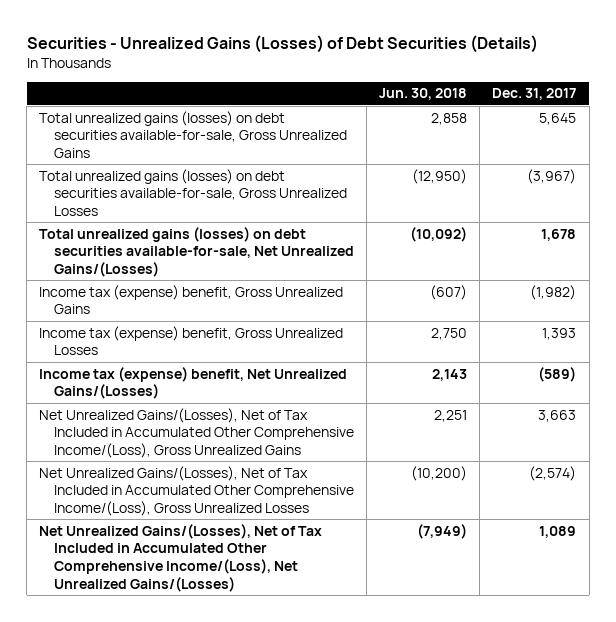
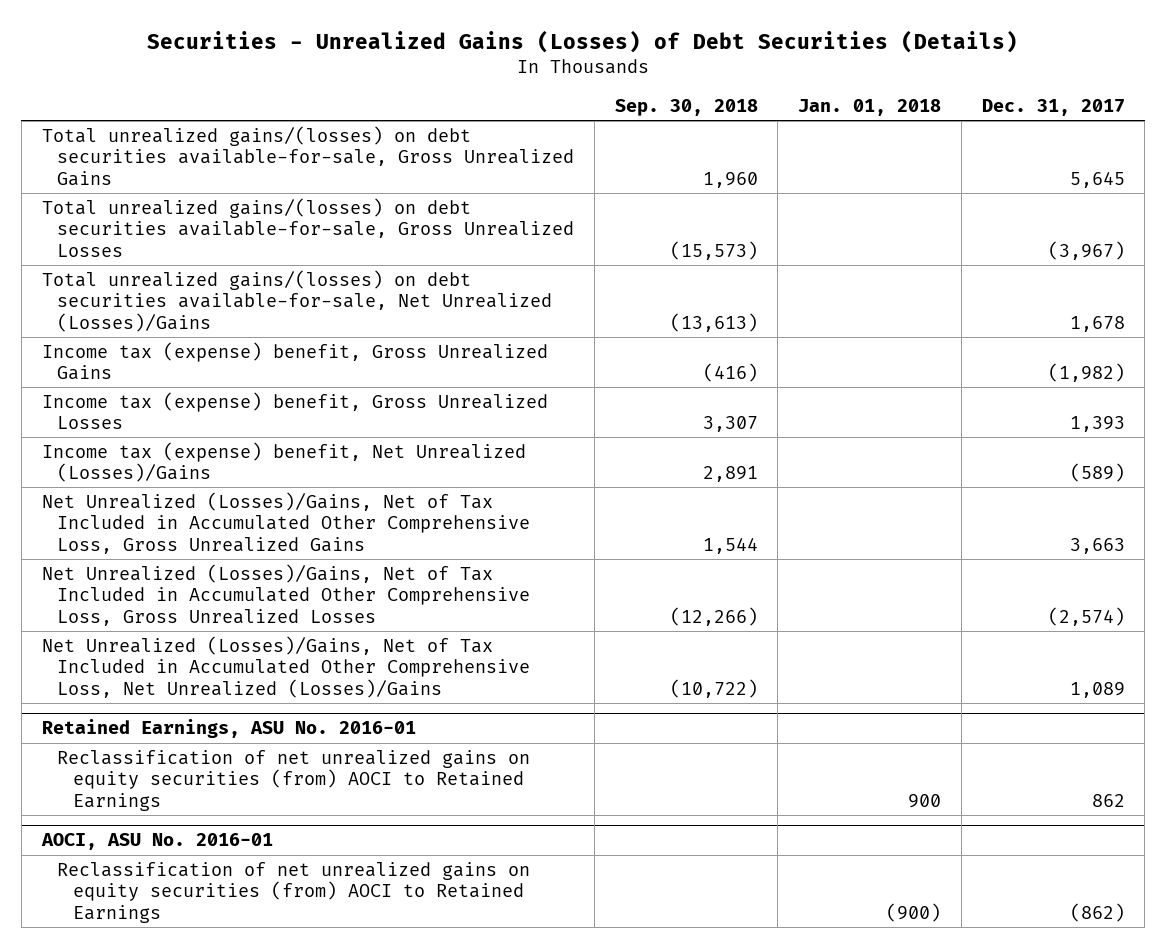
[379,88,468,101] Jun. 30, 2018 -> none
none -> [614,98,758,116] Sep. 30, 2018
none -> [798,98,942,116] Jan. 01, 2018
[39,110,348,158] Total unrealized gains (losses) on debt securities available-for-sale, Gross Unrealized Gains -> [41,125,575,186] Total unrealized gains/(losses) on debt securities available-for-sale, Gross Unrealized Gains
[39,168,348,216] Total unrealized gains (losses) on debt securities available-for-sale, Gross Unrealized Losses -> [41,197,575,257] Total unrealized gains/(losses) on debt securities available-for-sale, Gross Unrealized Losses
[39,226,355,277] Total unrealized gains (losses) on debt securities available-for-sale, Net Unrealized Gains/(Losses) -> [41,269,553,332] Total unrealized gains/(losses) on debt securities available-for-sale, Net Unrealized (Losses)/Gains
[39,366,348,400] Income tax (expense) benefit, Net Unrealized Gains/(Losses) -> [41,441,526,483] Income tax (expense) benefit, Net Unrealized (Losses)/Gains
[39,407,355,458] Net Unrealized Gains/(Losses), Net of Tax Included in Accumulated Other Comprehensive Income/(Loss), Gross Unrealized Gains -> [41,491,531,554] Net Unrealized (Losses)/Gains, Net of Tax Included in Accumulated Other Comprehensive Loss, Gross Unrealized Gains
[39,465,355,516] Net Unrealized Gains/(Losses), Net of Tax Included in Accumulated Other Comprehensive Income/(Loss), Gross Unrealized Losses -> [41,563,531,626] Net Unrealized (Losses)/Gains, Net of Tax Included in Accumulated Other Comprehensive Loss, Gross Unrealized Losses
[39,523,323,592] Net Unrealized Gains/(Losses), Net of Tax Included in Accumulated Other Comprehensive Income/(Loss), Net Unrealized Gains/(Losses) -> [41,635,531,698] Net Unrealized (Losses)/Gains, Net of Tax Included in Accumulated Other Comprehensive Loss, Net Unrealized (Losses)/Gains
none -> [41,719,416,739] Retained Earnings, ASU No. 2016-01
none -> [57,749,531,811] Reclassification of net unrealized gains on equity securities (from) AOCI to Retained Earnings
none -> [40,833,273,851] AOCI, ASU No. 2016-01
none -> [57,861,531,923] Reclassification of net unrealized gains on equity securities (from) AOCI to Retained Earnings

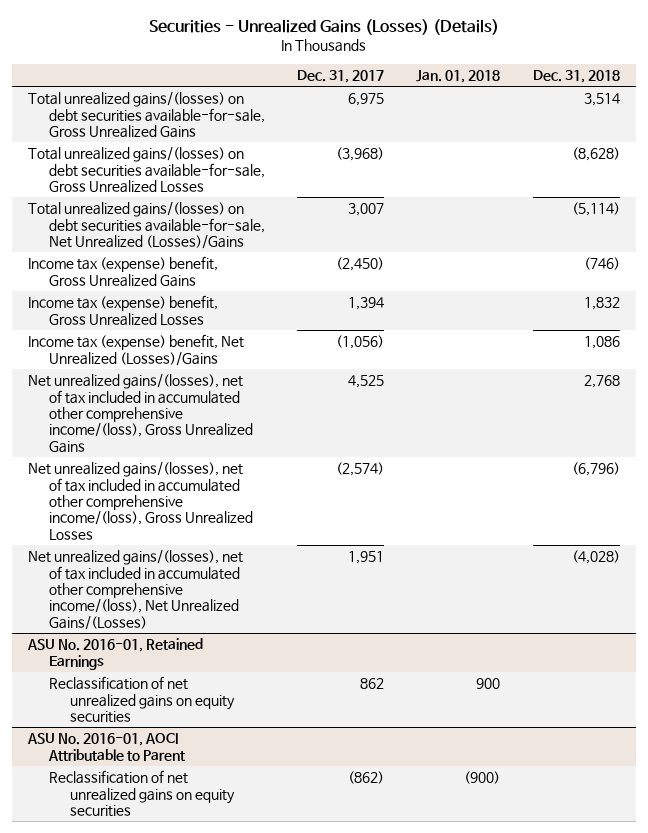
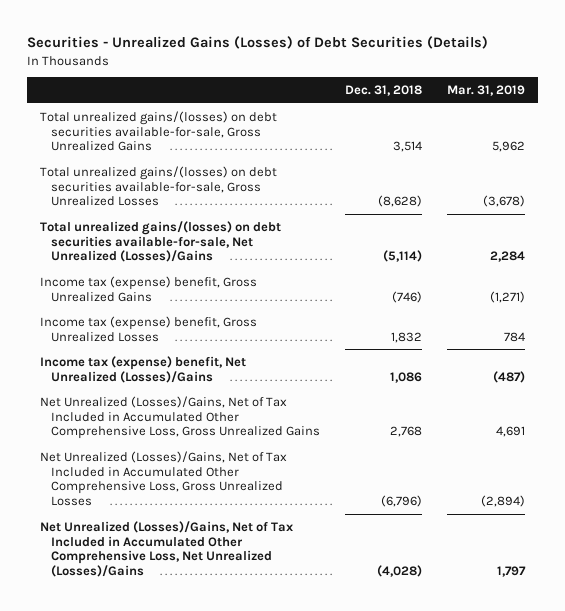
[148,19,499,36] Securities - Unrealized Gains (Losses) (Details) -> [27,36,489,50] Securities - Unrealized Gains (Losses) of Debt Securities (Details)
[297,69,385,83] Dec. 31, 2017 -> none
[416,69,501,83] Jan. 01, 2018 -> none
none -> [447,85,526,97] Mar. 31, 2019
[27,638,204,670] ASU No. 2016-01, Retained Earnings -> none
[48,676,235,723] Reclassification of net unrealized gains on equity securities -> none
[27,733,185,761] ASU No. 2016-01, AOCI Attributable to Parent -> none
[48,770,235,817] Reclassification of net unrealized gains on equity securities -> none
[28,374,253,453] Net unrealized gains/(losses), net of tax included in accumulated other comprehensive income/(loss), Gross Unrealized Gains -> [40,395,320,440] Net Unrealized (Losses)/Gains, Net of Tax Included in Accumulated Other Comprehensive Loss, Gross Unrealized Gains
[28,462,253,540] Net unrealized gains/(losses), net of tax included in accumulated other comprehensive income/(loss), Gross Unrealized Losses -> [40,450,288,507] Net Unrealized (Losses)/Gains, Net of Tax Included in Accumulated Other Comprehensive Loss, Gross Unrealized Losses
[28,550,244,630] Net unrealized gains/(losses), net of tax included in accumulated other comprehensive income/(loss), Net Unrealized Gains/(Losses) -> [40,520,294,578] Net Unrealized (Losses)/Gains, Net of Tax Included in Accumulated Other Comprehensive Loss, Net Unrealized (Losses)/Gains

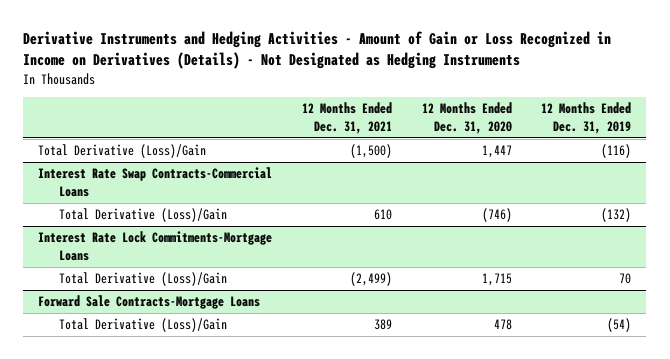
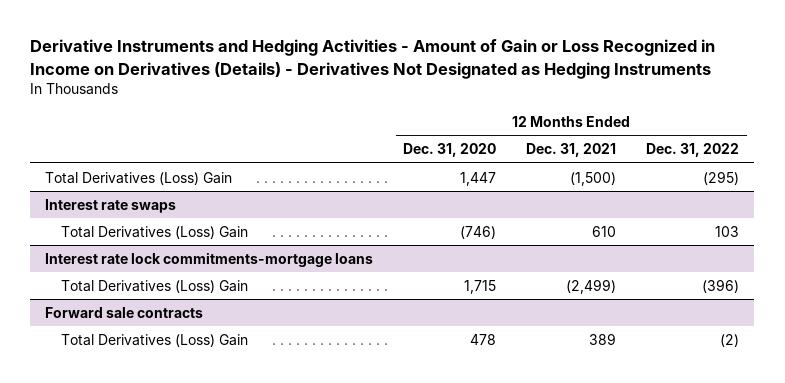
[23,31,612,70] Derivative Instruments and Hedging Activities - Amount of Gain or Loss Recognized in Income on Derivatives (Details) - Not Designated as Hedging Instruments -> [30,39,716,79] Derivative Instruments and Hedging Activities - Amount of Gain or Loss Recognized in Income on Derivatives (Details) - Derivatives Not Designated as Hedging Instruments
[541,102,632,134] 12 Months Ended Dec. 31, 2019 -> none
none -> [646,143,740,158] Dec. 31, 2022
[38,144,207,159] Total Derivative (Loss)/Gain -> [45,171,233,185] Total Derivatives (Loss) Gain
[38,167,273,197] Interest Rate Swap Contracts-Commercial Loans -> [45,198,177,213] Interest rate swaps
[59,208,228,223] Total Derivative (Loss)/Gain -> [61,225,249,239] Total Derivatives (Loss) Gain
[38,231,273,261] Interest Rate Lock Commitments-Mortgage Loans -> [45,251,374,267] Interest rate lock commitments-mortgage loans
[59,272,228,287] Total Derivative (Loss)/Gain -> [61,279,249,293] Total Derivatives (Loss) Gain
[38,295,261,310] Forward Sale Contracts-Mortgage Loans -> [45,306,204,318] Forward sale contracts
[59,318,228,333] Total Derivative (Loss)/Gain -> [61,333,249,347] Total Derivatives (Loss) Gain

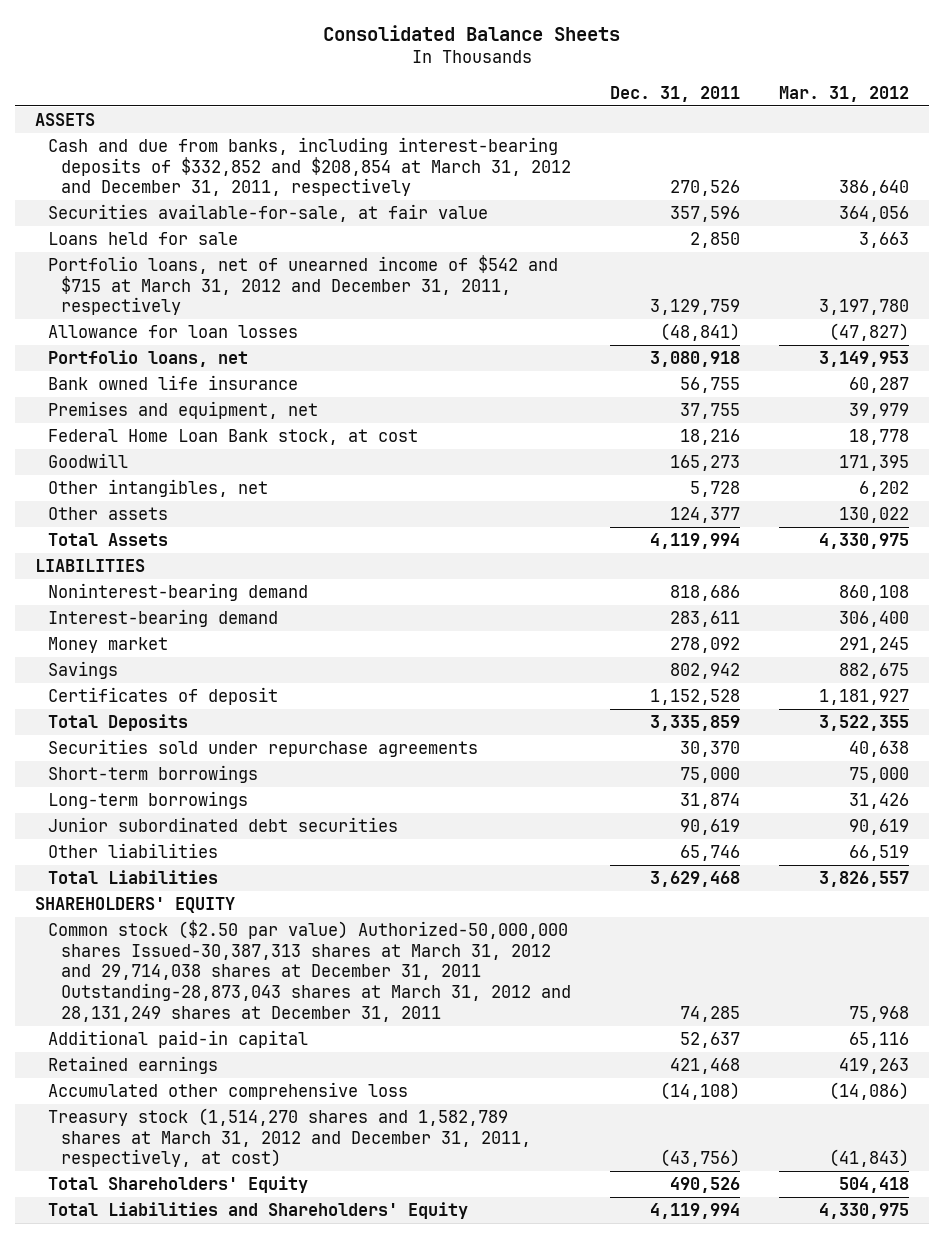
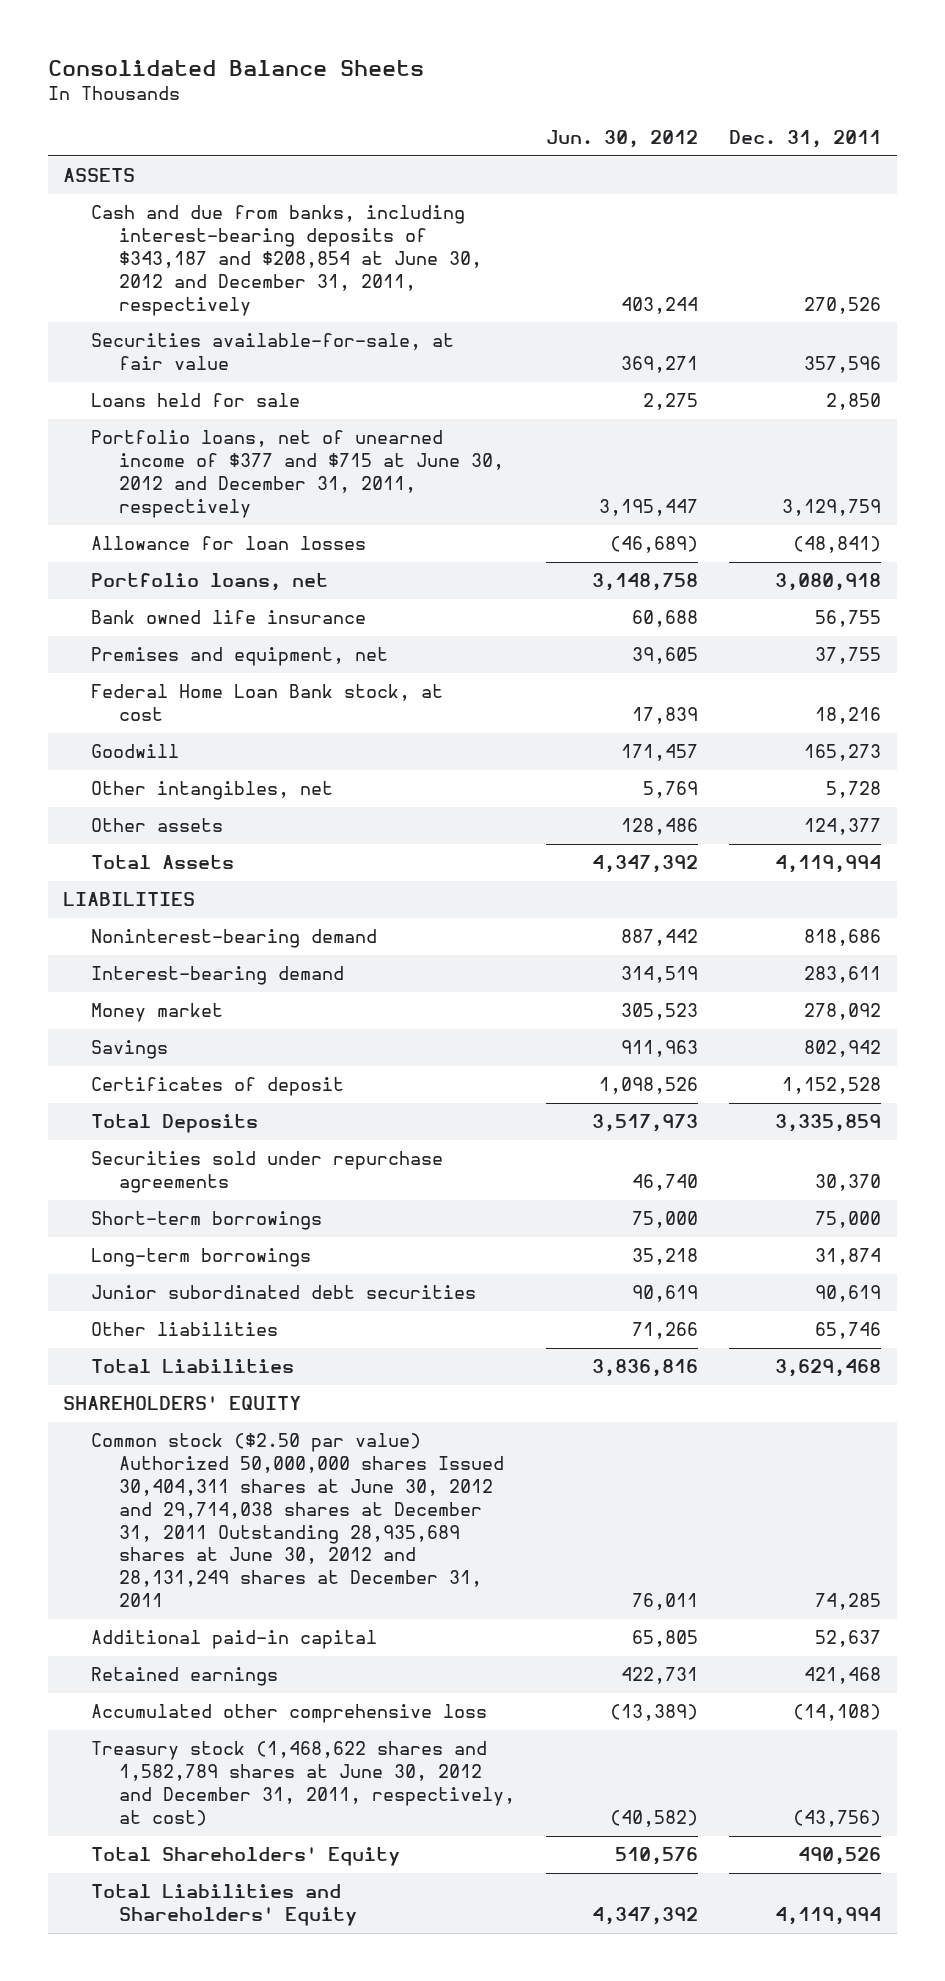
[779,85,910,102] Mar. 31, 2012 -> none
none -> [546,129,699,148] Jun. 30, 2012
[47,137,571,197] Cash and due from banks, including interest-bearing deposits of $332,852 and $208,854 at March 31, 2012 and December 31, 2011, respectively -> [91,205,483,316] Cash and due from banks, including interest-bearing deposits of $343,187 and $208,854 at June 30, 2012 and December 31, 2011, respectively
[47,255,558,316] Portfolio loans, net of unearned income of $542 and $715 at March 31, 2012 and December 31, 2011, respectively -> [91,430,505,518] Portfolio loans, net of unearned income of $377 and $715 at June 30, 2012 and December 31, 2011, respectively
[47,920,571,1022] Common stock ($2.50 par value) Authorized-50,000,000 shares Issued-30,387,313 shares at March 31, 2012 and 29,714,038 shares at December 31, 2011 Outstanding-28,873,043 shares at March 31, 2012 and 28,131,249 shares at December 31, 2011 -> [91,1433,505,1608] Common stock ($2.50 par value) Authorized 50,000,000 shares Issued 30,404,311 shares at June 30, 2012 and 29,714,038 shares at December 31, 2011 Outstanding 28,935,689 shares at June 30, 2012 and 28,131,249 shares at December 31, 2011
[47,1108,531,1168] Treasury stock (1,514,270 shares and 1,582,789 shares at March 31, 2012 and December 31, 2011, respectively, at cost) -> [91,1741,516,1826] Treasury stock (1,468,622 shares and 1,582,789 shares at June 30, 2012 and December 31, 2011, respectively, at cost)

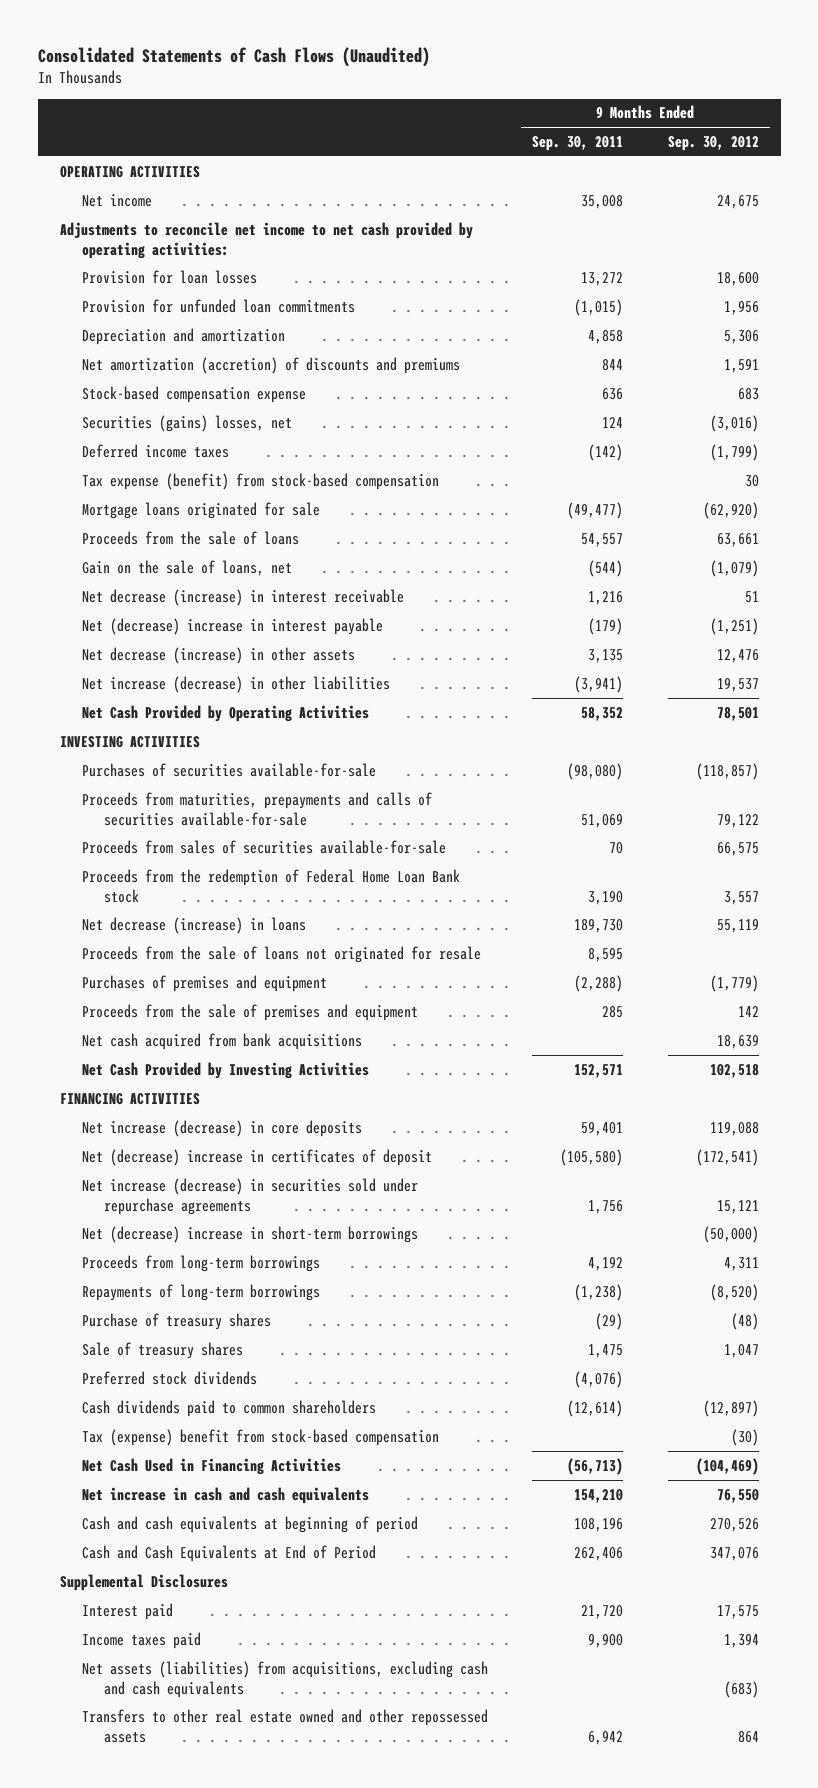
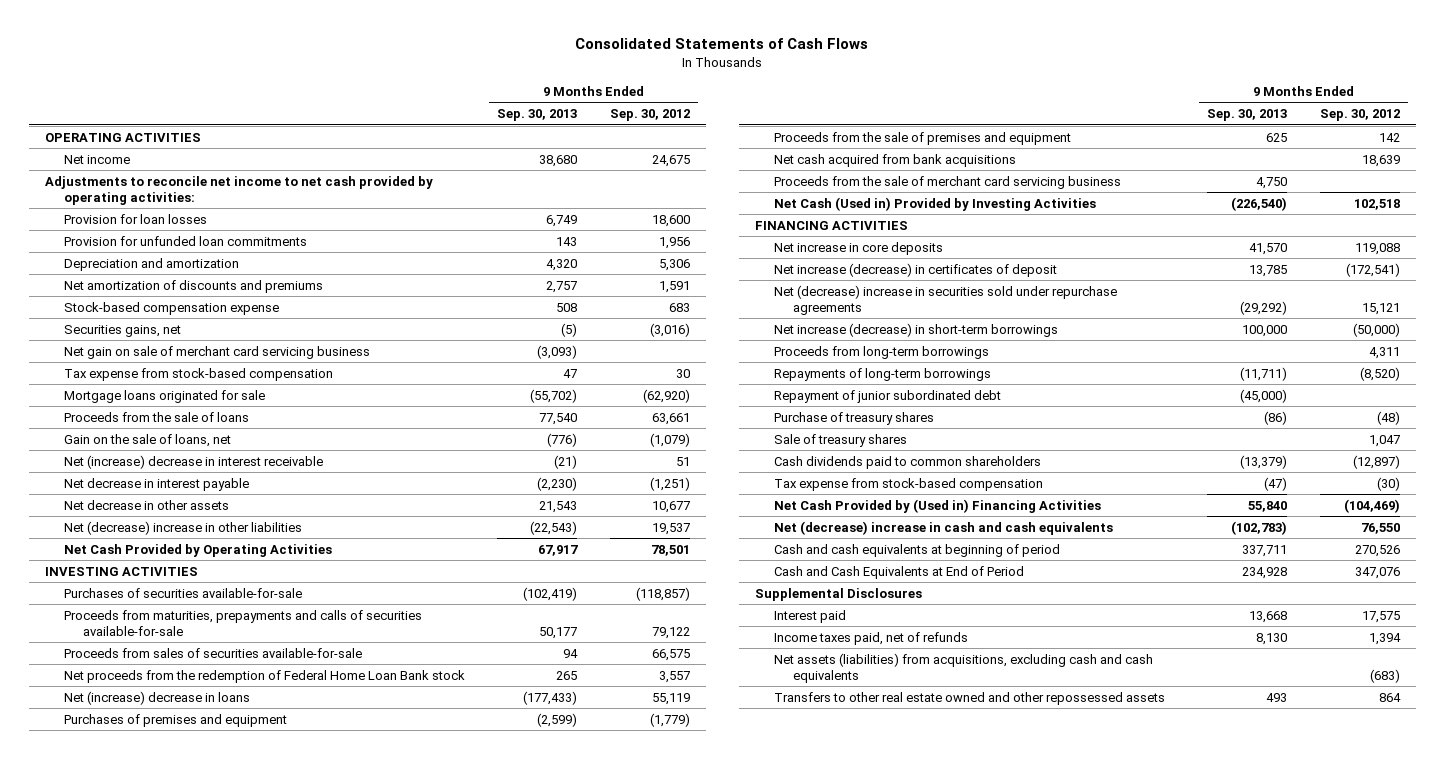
[37,46,430,67] Consolidated Statements of Cash Flows (Unaudited) -> [575,38,869,50] Consolidated Statements of Cash Flows
[532,135,624,151] Sep. 30, 2011 -> none
none -> [497,109,578,122] Sep. 30, 2013
[81,356,460,374] Net amortization (accretion) of discounts and premiums -> [63,279,323,293] Net amortization of discounts and premiums
[81,443,229,458] Deferred income taxes -> none
[81,414,292,432] Securities (gains) losses, net -> [63,324,181,337] Securities gains, net
none -> [63,345,370,359] Net gain on sale of merchant card servicing business
[81,472,439,490] Tax expense (benefit) from stock-based compensation -> [63,367,333,381] Tax expense from stock-based compensation
[81,588,404,606] Net decrease (increase) in interest receivable -> [63,454,323,469] Net (increase) decrease in interest receivable
[81,617,383,635] Net (decrease) increase in interest payable -> [63,477,249,491] Net decrease in interest payable
[81,646,355,664] Net decrease (increase) in other assets -> [63,499,229,510] Net decrease in other assets
[716,648,759,663] 12,476 -> [651,500,690,513] 10,677
[81,675,390,693] Net increase (decrease) in other liabilities -> [63,520,302,535] Net (decrease) increase in other liabilities
[81,945,481,963] Proceeds from the sale of loans not originated for resale -> none
[81,868,460,903] Proceeds from the redemption of Federal Home Loan Bank stock -> [63,669,465,683] Net proceeds from the redemption of Federal Home Loan Bank stock
[81,916,306,934] Net decrease (increase) in loans -> [63,690,250,705] Net (increase) decrease in loans
none -> [773,175,1121,189] Proceeds from the sale of merchant card servicing business
[81,1061,369,1079] Net Cash Provided by Investing Activities -> [773,196,1096,211] Net Cash (Used in) Provided by Investing Activities
[81,1119,362,1137] Net increase (decrease) in core deposits -> [773,241,943,255] Net increase in core deposits
[81,1148,432,1166] Net (decrease) increase in certificates of deposit -> [773,262,1057,277] Net increase (decrease) in certificates of deposit
[81,1177,418,1215] Net increase (decrease) in securities sold under repurchase agreements -> [773,284,1117,315] Net (decrease) increase in securities sold under repurchase agreements
[81,1225,418,1243] Net (decrease) increase in short-term borrowings -> [773,322,1058,337] Net increase (decrease) in short-term borrowings
none -> [773,389,1001,403] Repayment of junior subordinated debt
[81,1370,257,1385] Preferred stock dividends -> none
[81,1428,439,1446] Tax (expense) benefit from stock-based compensation -> [773,477,1043,491] Tax expense from stock-based compensation
[81,1457,341,1475] Net Cash Used in Financing Activities -> [773,498,1101,513] Net Cash Provided by (Used in) Financing Activities
[81,1486,369,1504] Net increase in cash and cash equivalents -> [773,520,1113,535] Net (decrease) increase in cash and cash equivalents
[81,1631,201,1649] Income taxes paid -> [773,631,968,645] Income taxes paid, net of refunds

